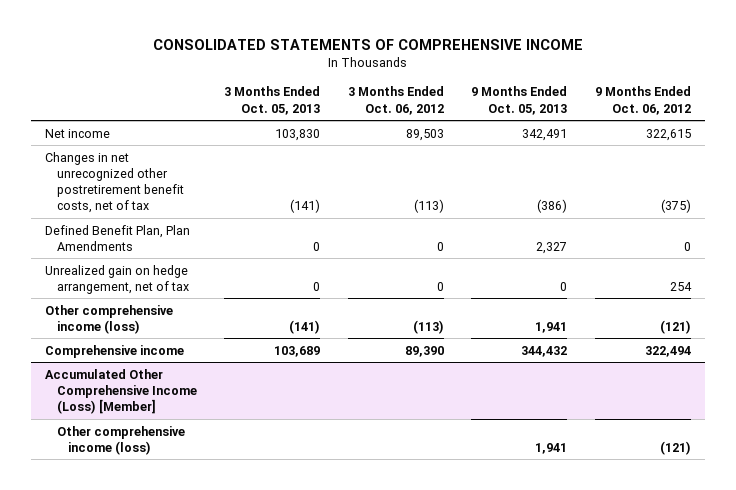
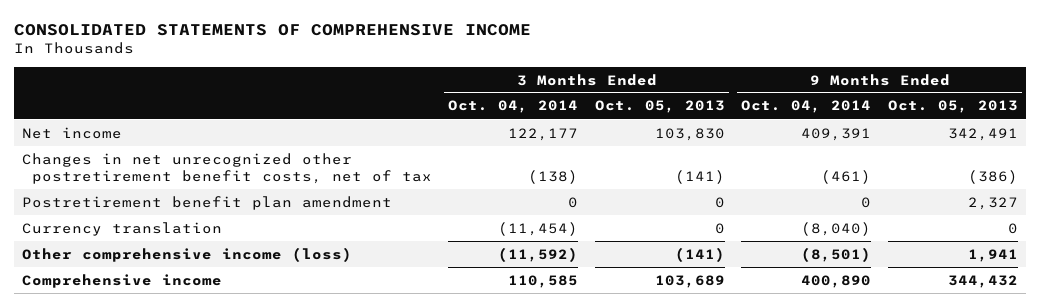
[347,86,444,115] 3 Months Ended Oct. 06, 2012 -> none
[595,86,692,115] 9 Months Ended Oct. 06, 2012 -> none
none -> [448,100,579,114] Oct. 04, 2014
none -> [741,100,872,114] Oct. 04, 2014
[44,264,189,294] Unrealized gain on hedge arrangement, net of tax -> none
[44,224,190,251] Defined Benefit Plan, Plan Amendments -> [22,195,393,210] Postretirement benefit plan amendment
none -> [22,221,223,236] Currency translation
[44,368,197,414] Accumulated Other Comprehensive Income (Loss) [Member] -> none
[56,425,185,455] Other comprehensive income (loss) -> none

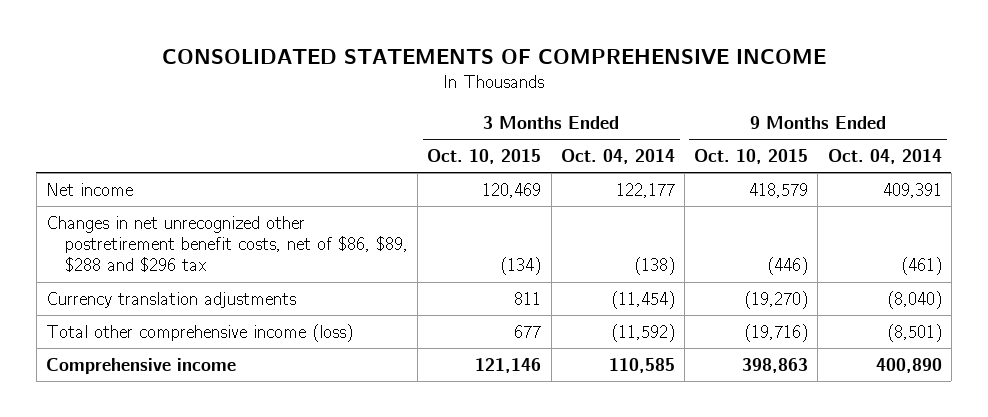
[594,100,725,114] Oct. 05, 2013 -> none
[887,100,1018,114] Oct. 05, 2013 -> none
none -> [427,148,542,164] Oct. 10, 2015
none -> [694,148,809,164] Oct. 10, 2015
[22,195,393,210] Postretirement benefit plan amendment -> none
[22,152,432,185] Changes in net unrecognized other postretirement benefit costs, net of tax -> [45,215,409,273] Changes in net unrecognized other postretirement benefit costs, net of $86, $89, $288 and $296 tax
[22,221,223,236] Currency translation -> [45,291,296,308] Currency translation adjustments
[22,246,353,262] Other comprehensive income (loss) -> [45,323,353,342] Total other comprehensive income (loss)

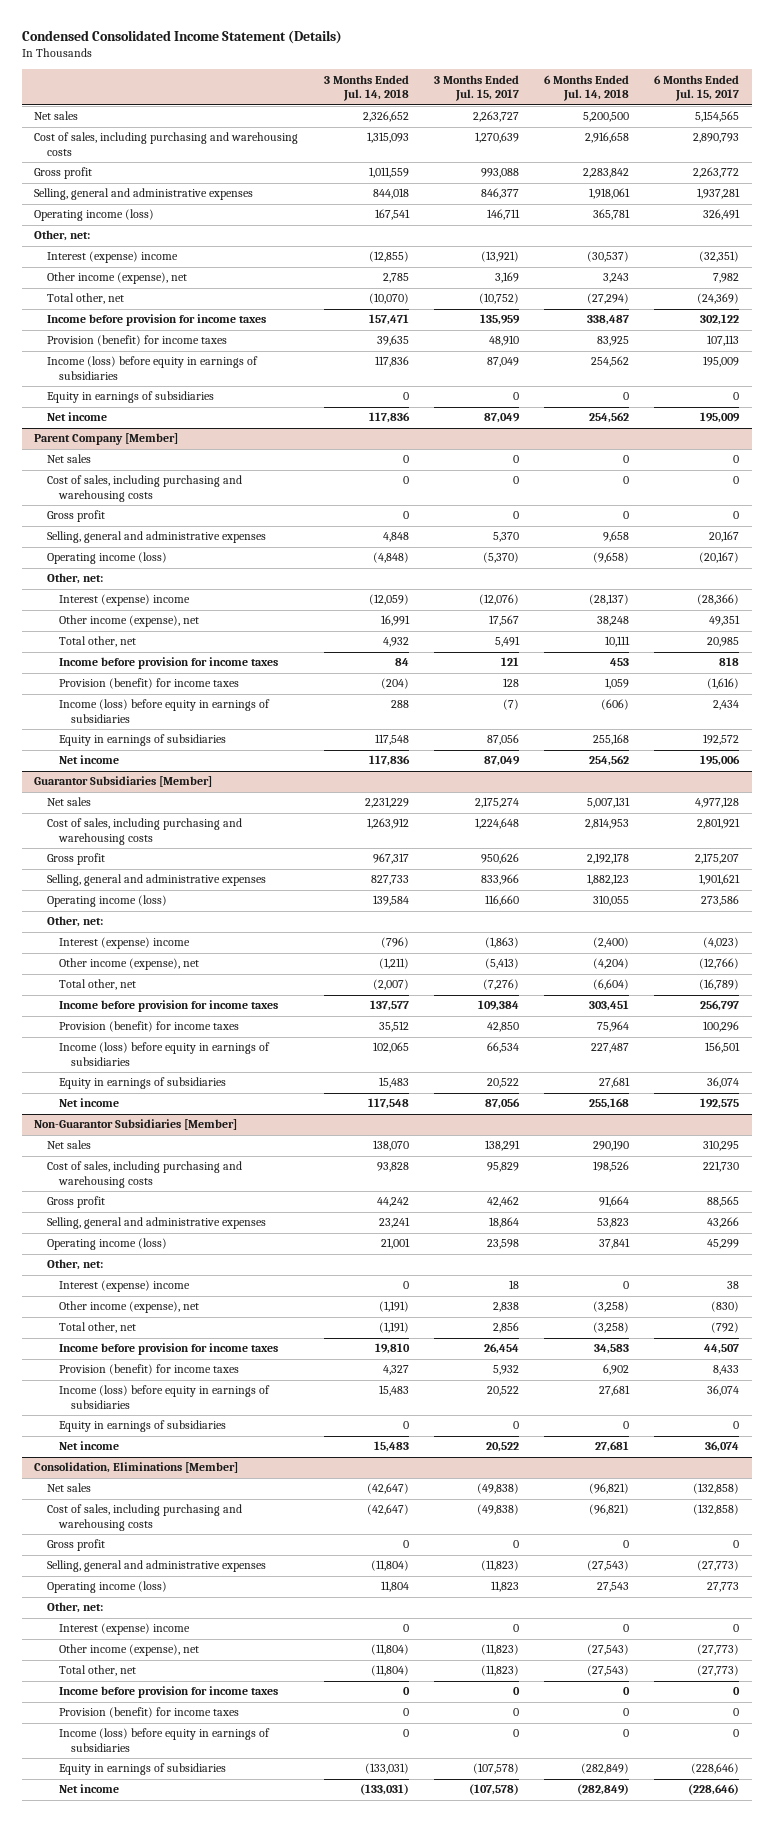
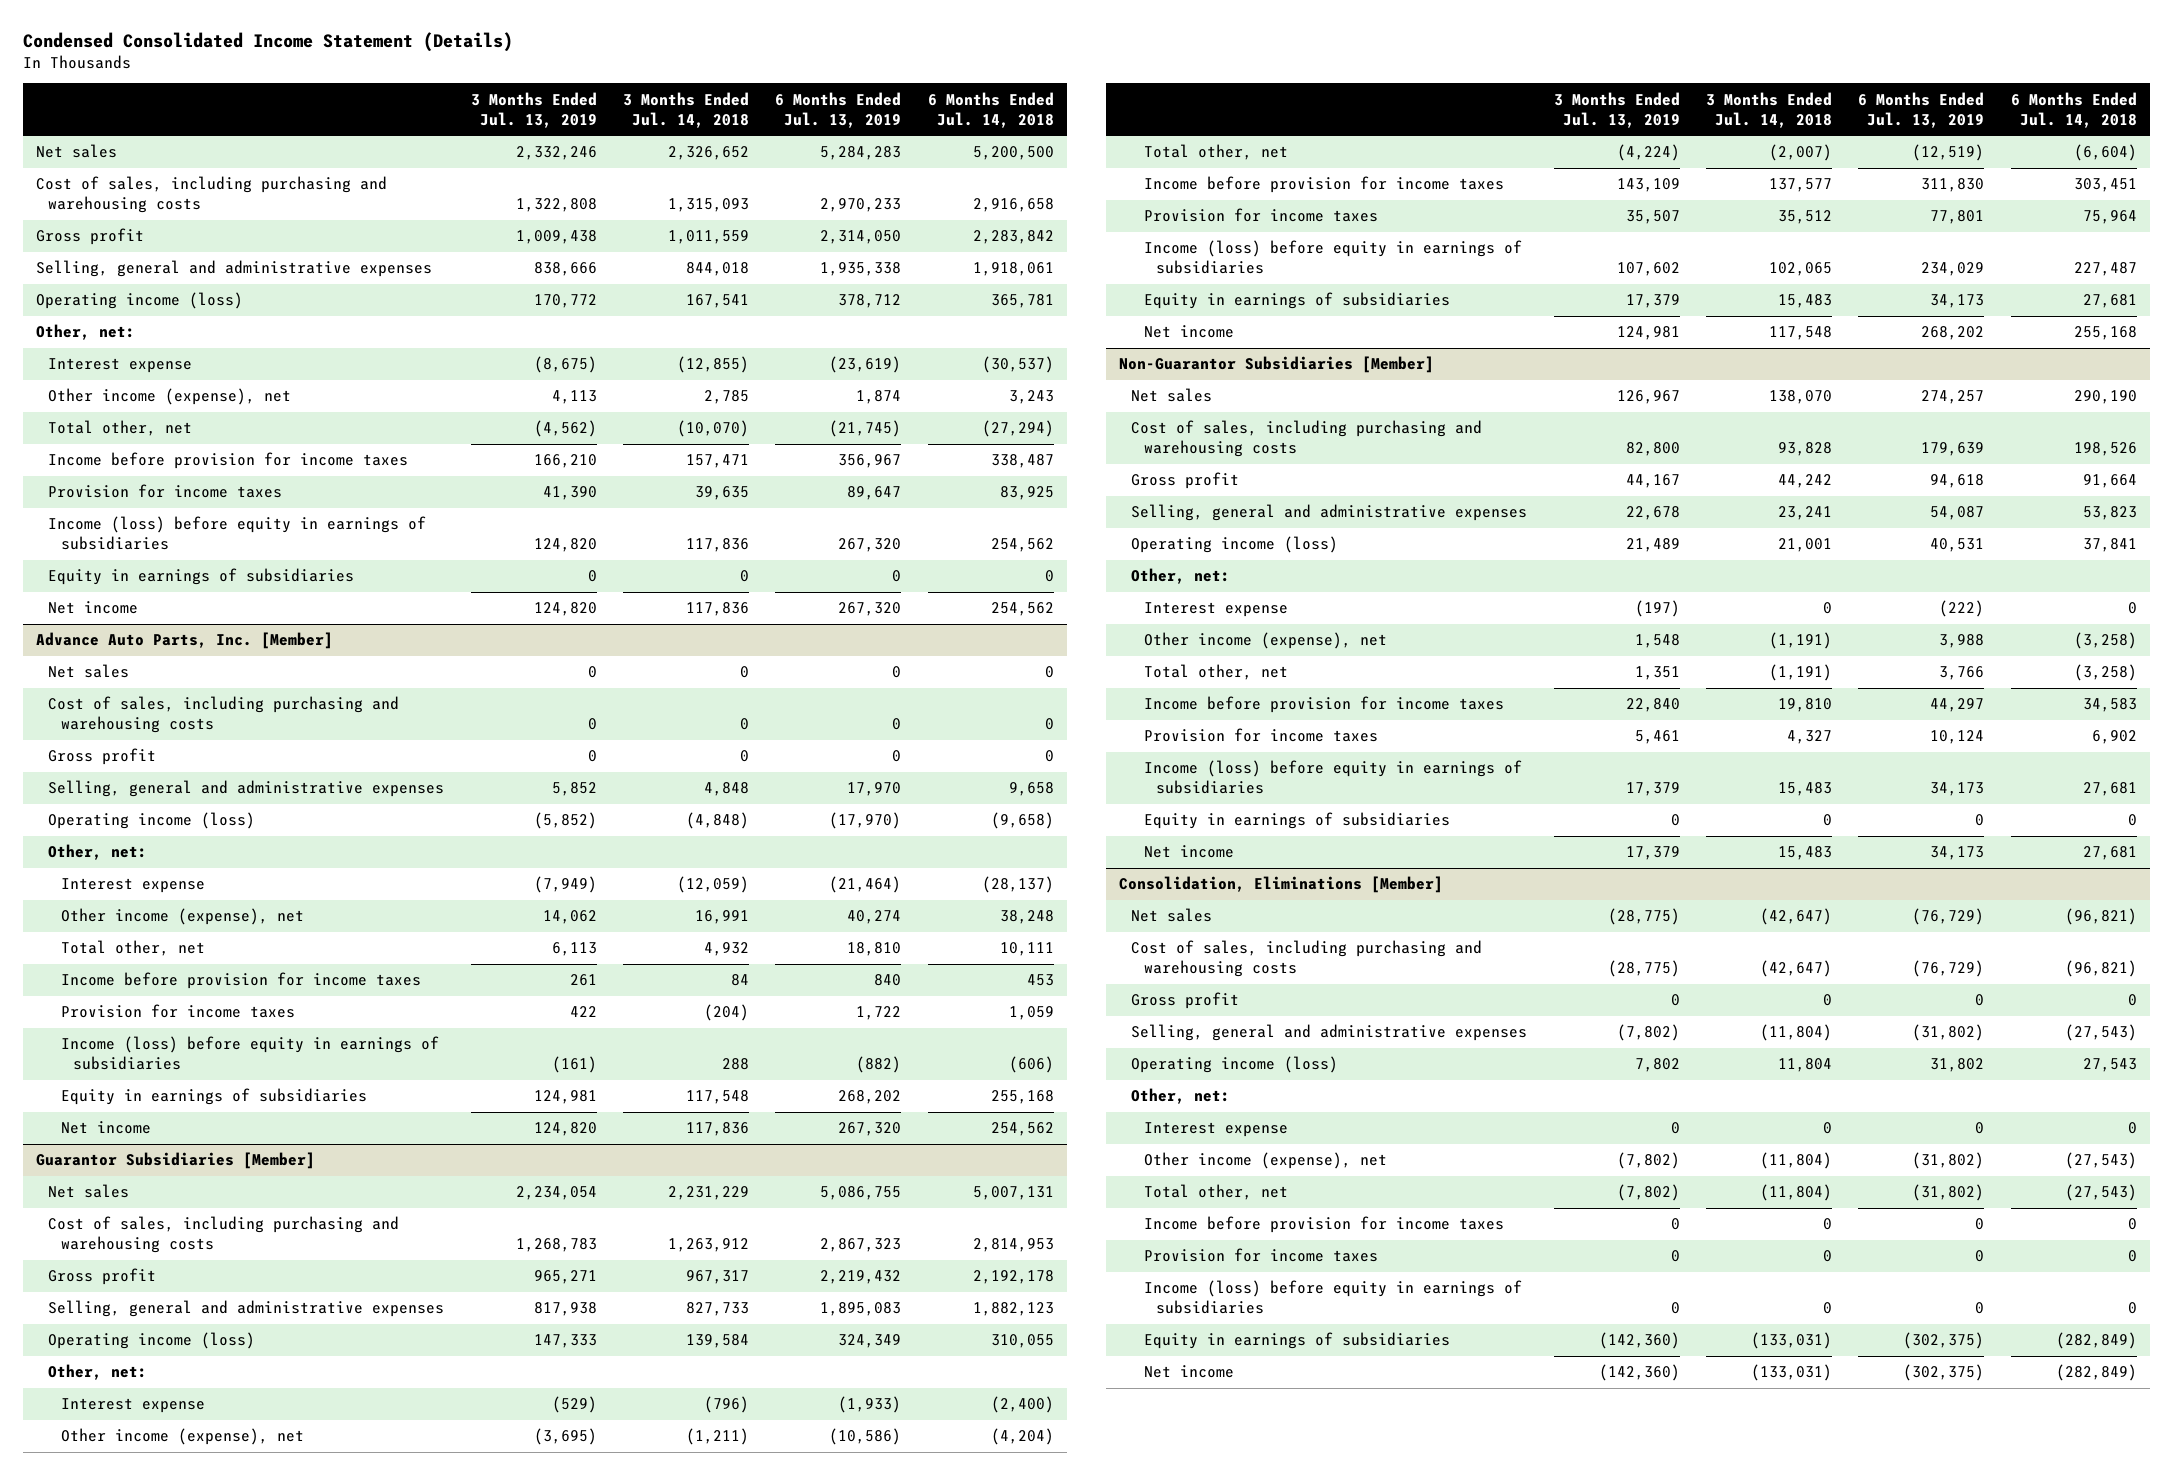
[433,74,519,102] 3 Months Ended Jul. 15, 2017 -> none
[654,74,740,102] 6 Months Ended Jul. 15, 2017 -> none
none -> [470,91,597,128] 3 Months Ended Jul. 13, 2019
none -> [775,91,902,128] 6 Months Ended Jul. 13, 2019
[46,251,178,264] Interest (expense) income -> [48,358,193,374] Interest expense
[46,335,227,347] Provision (benefit) for income taxes -> [48,484,283,499] Provision for income taxes
[34,433,179,446] Parent Company [Member] -> none
none -> [35,632,333,650] Advance Auto Parts, Inc. [Member]
[58,594,190,607] Interest (expense) income -> [60,878,205,894] Interest expense
[58,678,239,690] Provision (benefit) for income taxes -> [60,1004,295,1019] Provision for income taxes
[58,937,190,950] Interest (expense) income -> [60,1398,205,1414] Interest expense
[58,1021,239,1033] Provision (benefit) for income taxes -> [1143,208,1378,223] Provision for income taxes
[58,1280,190,1293] Interest (expense) income -> [1143,602,1288,618] Interest expense
[58,1364,239,1376] Provision (benefit) for income taxes -> [1143,728,1378,743] Provision for income taxes
[58,1623,190,1636] Interest (expense) income -> [1143,1122,1288,1138] Interest expense
[58,1707,239,1719] Provision (benefit) for income taxes -> [1143,1248,1378,1263] Provision for income taxes

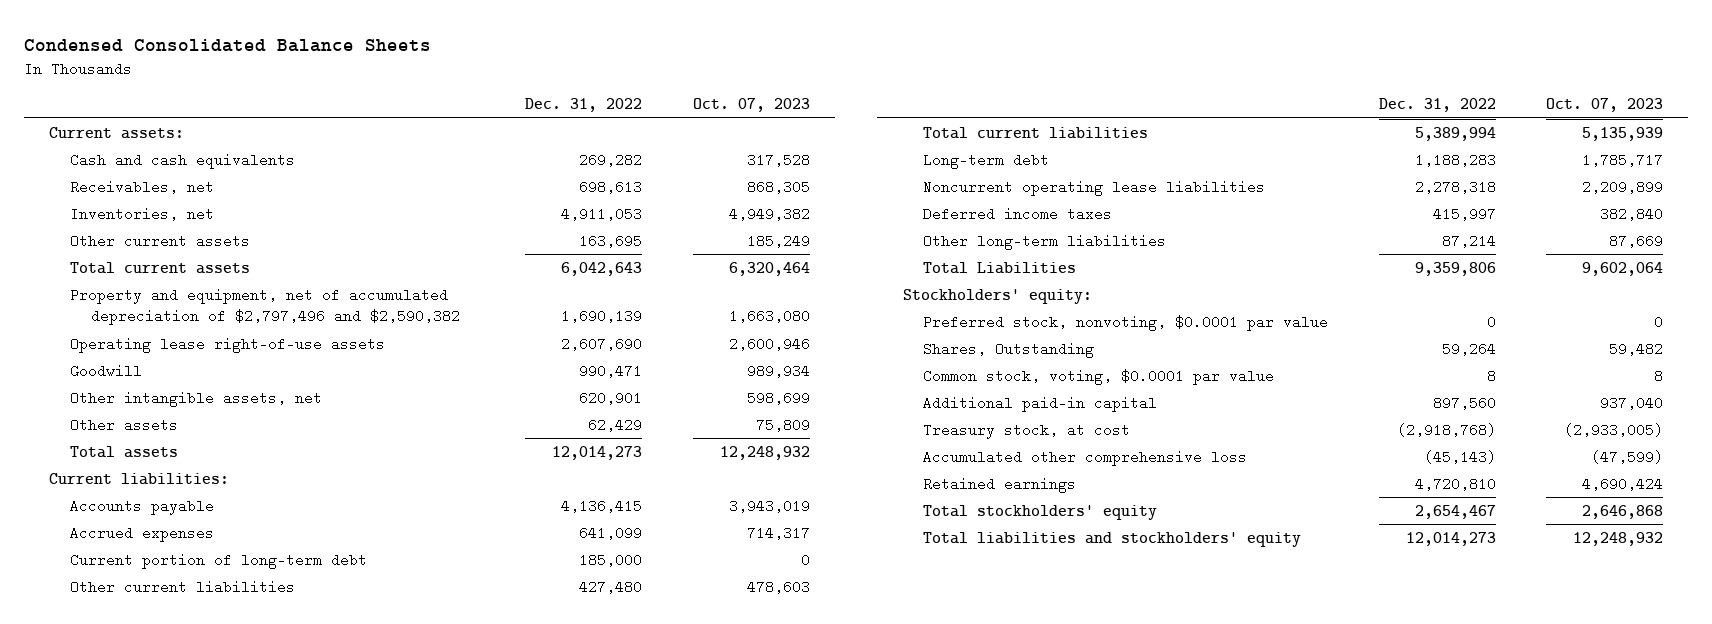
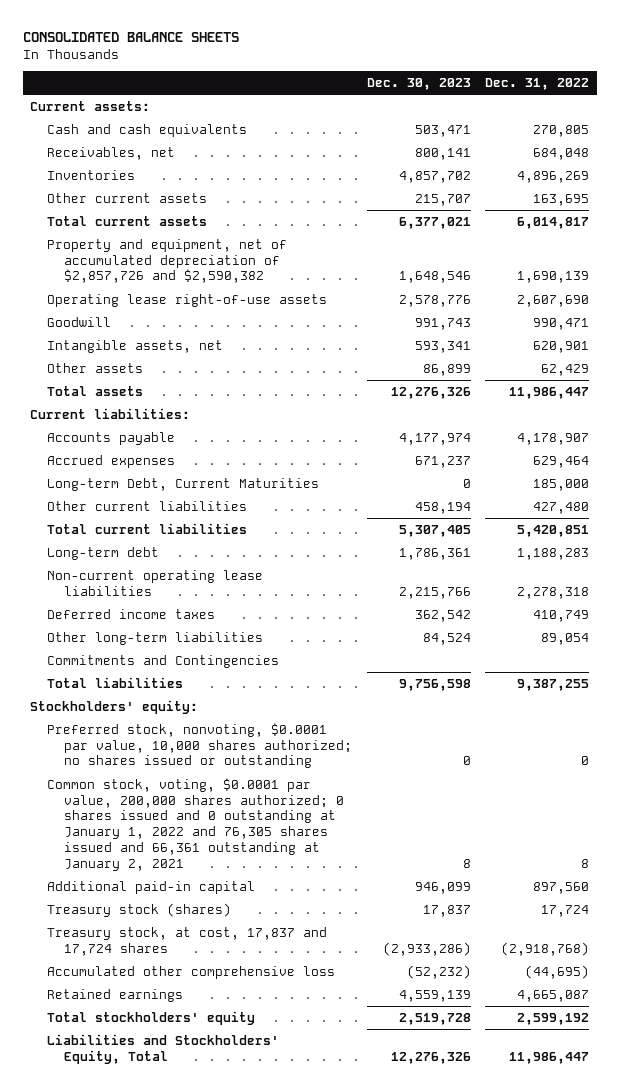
[24,38,432,52] Condensed Consolidated Balance Sheets -> [23,32,240,43] CONSOLIDATED BALANCE SHEETS
[692,98,810,113] Oct. 07, 2023 -> none
none -> [366,78,471,91] Dec. 30, 2023
[579,152,643,167] 269,282 -> [533,124,590,137] 270,805
[579,179,643,194] 698,613 -> [533,147,590,160] 684,048
[70,206,215,221] Inventories, net -> [47,169,136,180] Inventories
[561,206,643,221] 4,911,053 -> [517,170,590,183] 4,896,269
[561,261,643,276] 6,042,643 -> [517,216,590,229] 6,014,817
[70,287,460,326] Property and equipment, net of accumulated depreciation of $2,797,496 and $2,590,382 -> [47,238,288,284] Property and equipment, net of accumulated depreciation of $2,857,726 and $2,590,382
[70,390,323,407] Other intangible assets, net -> [47,339,224,353] Intangible assets, net
[552,445,643,460] 12,014,273 -> [509,386,590,399] 11,986,447
[561,498,643,513] 4,136,415 -> [517,432,590,445] 4,178,907
[579,525,643,540] 641,099 -> [533,455,590,468] 629,464
[70,552,368,569] Current portion of long-term debt -> [47,477,320,491] Long-term Debt, Current Maturities
[1414,126,1496,141] 5,389,994 -> [517,524,590,537] 5,420,851
[923,179,1266,196] Noncurrent operating lease liabilities -> [47,569,264,596] Non-current operating lease liabilities
[1432,206,1496,221] 415,997 -> [533,609,590,622] 410,749
[1441,233,1496,248] 87,214 -> [541,632,590,645] 89,054
none -> [47,654,280,668] Commitments and Contingencies
[923,261,1077,274] Total Liabilities -> [47,676,184,688] Total liabilities
[1414,261,1496,276] 9,359,806 -> [517,678,590,691] 9,387,255
[923,341,1095,358] Shares, Outstanding -> none
[923,314,1329,331] Preferred stock, nonvoting, $0.0001 par value -> [47,722,353,769] Preferred stock, nonvoting, $0.0001 par value, 10,000 shares authorized; no shares issued or outstanding
[923,368,1275,385] Common stock, voting, $0.0001 par value -> [47,777,345,871] Common stock, voting, $0.0001 par value, 200,000 shares authorized; 0 shares issued and 0 outstanding at January 1, 2022 and 76,305 shares issued and 66,361 outstanding at January 2, 2021
none -> [47,902,232,917] Treasury stock (shares)
[923,422,1131,439] Treasury stock, at cost -> [47,926,328,956] Treasury stock, at cost, 17,837 and 17,724 shares
[1423,449,1496,464] (45,143) -> [525,964,590,979] (44,695)
[1414,476,1496,491] 4,720,810 -> [517,989,590,1002] 4,665,087
[1414,504,1496,519] 2,654,467 -> [517,1012,590,1025] 2,599,192
[923,531,1302,547] Total liabilities and stockholders' equity -> [47,1033,280,1064] Liabilities and Stockholders' Equity, Total
[1405,531,1496,546] 12,014,273 -> [509,1051,590,1064] 11,986,447

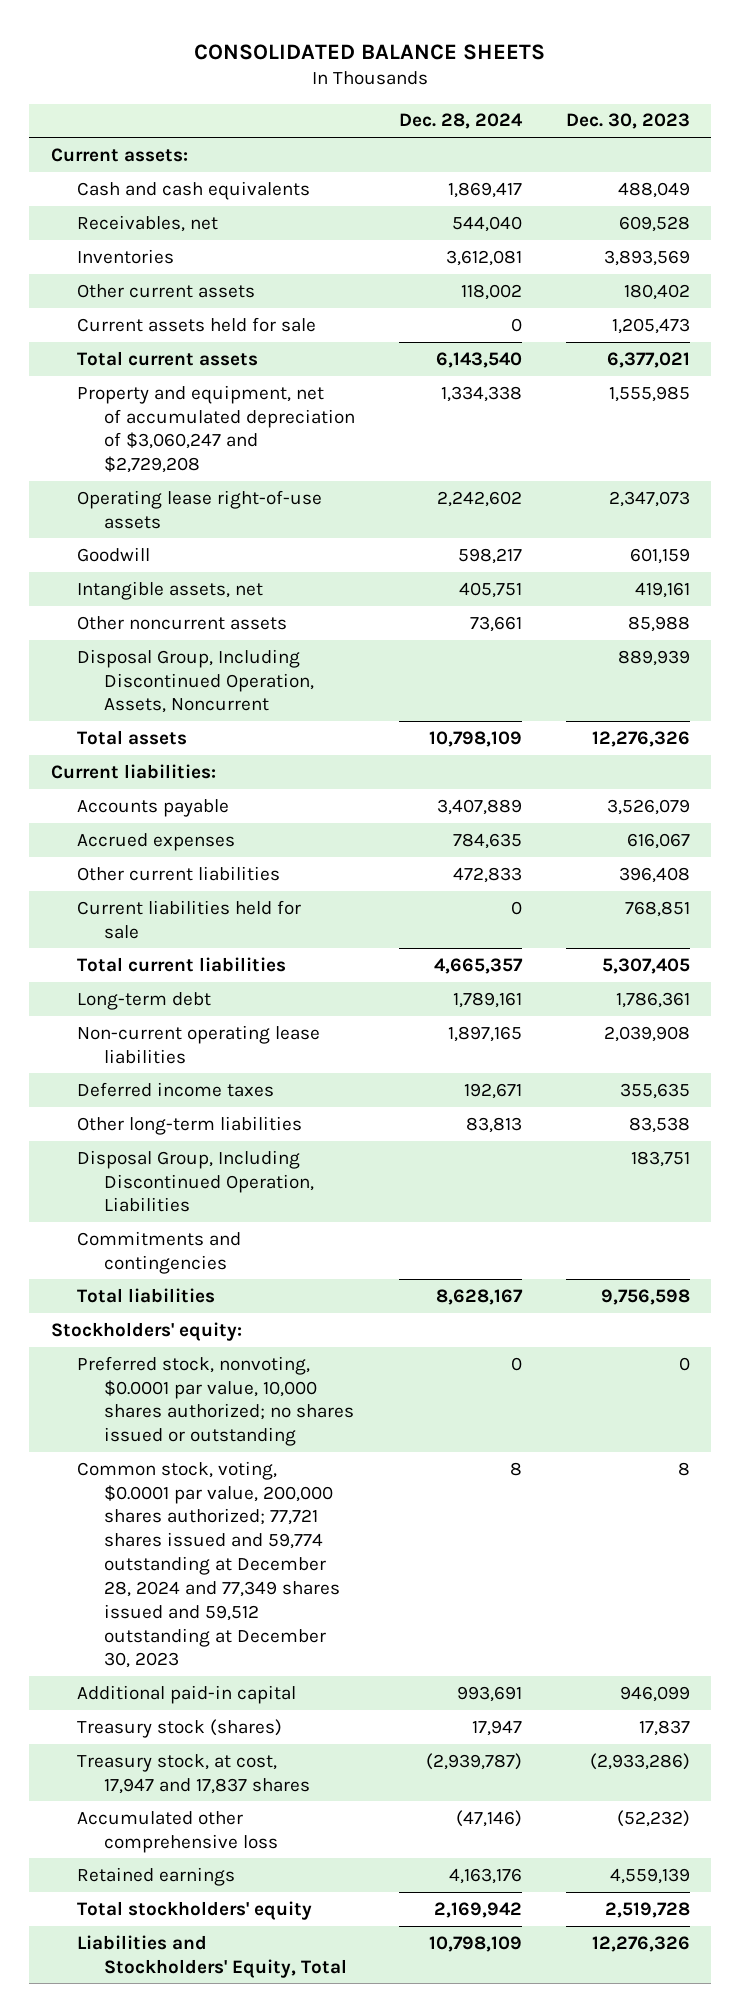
[485,78,590,91] Dec. 31, 2022 -> none
none -> [398,113,523,130] Dec. 28, 2024
[414,124,471,137] 503,471 -> [617,181,690,198] 488,049
[414,147,471,160] 800,141 -> [618,215,690,232] 609,528
[398,170,471,183] 4,857,702 -> [603,249,690,266] 3,893,569
[414,193,471,206] 215,707 -> [623,283,690,300] 180,402
none -> [77,316,317,332] Current assets held for sale
[47,238,288,284] Property and equipment, net of accumulated depreciation of $2,857,726 and $2,590,382 -> [77,384,355,474] Property and equipment, net of accumulated depreciation of $3,060,247 and $2,729,208
[398,271,471,284] 1,648,546 -> [608,385,690,402] 1,555,985
[398,294,471,307] 2,578,776 -> [608,490,690,507] 2,347,073
[414,317,471,330] 991,743 -> [629,547,690,564] 601,159
[414,340,471,353] 593,341 -> [634,581,690,598] 419,161
[47,362,144,373] Other assets -> [77,615,288,630] Other noncurrent assets
[422,363,471,376] 86,899 -> [627,615,690,632] 85,988
none -> [77,648,314,714] Disposal Group, Including Discontinued Operation, Assets, Noncurrent
[47,477,320,491] Long-term Debt, Current Maturities -> none
[398,432,471,445] 4,177,974 -> [606,798,690,815] 3,526,079
[414,455,471,468] 671,237 -> [626,832,690,849] 616,067
[414,501,471,514] 458,194 -> [618,866,690,883] 396,408
none -> [77,899,302,939] Current liabilities held for sale
[398,586,471,599] 2,215,766 -> [603,1025,690,1042] 2,039,908
[414,609,471,622] 362,542 -> [619,1082,690,1099] 355,635
[422,632,471,645] 84,524 -> [628,1116,690,1133] 83,538
none -> [77,1149,314,1213] Disposal Group, Including Discontinued Operation, Liabilities
[47,654,280,668] Commitments and Contingencies -> [77,1230,242,1274] Commitments and contingencies
[47,777,345,871] Common stock, voting, $0.0001 par value, 200,000 shares authorized; 0 shares issued and 0 outstanding at January 1, 2022 and 76,305 shares issued and 66,361 outstanding at January 2, 2021 -> [77,1460,340,1669] Common stock, voting, $0.0001 par value, 200,000 shares authorized; 77,721 shares issued and 59,774 outstanding at December 28, 2024 and 77,349 shares issued and 59,512 outstanding at December 30, 2023
[47,926,328,956] Treasury stock, at cost, 17,837 and 17,724 shares -> [77,1753,310,1794] Treasury stock, at cost, 17,947 and 17,837 shares

